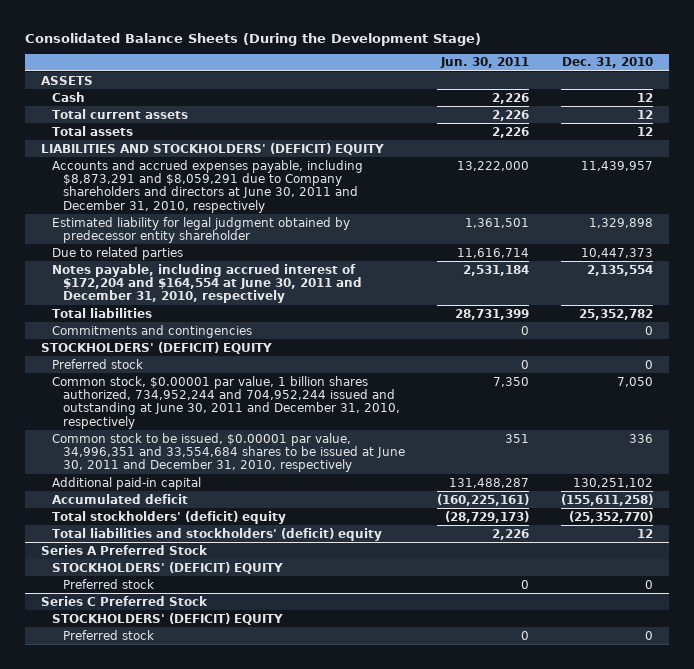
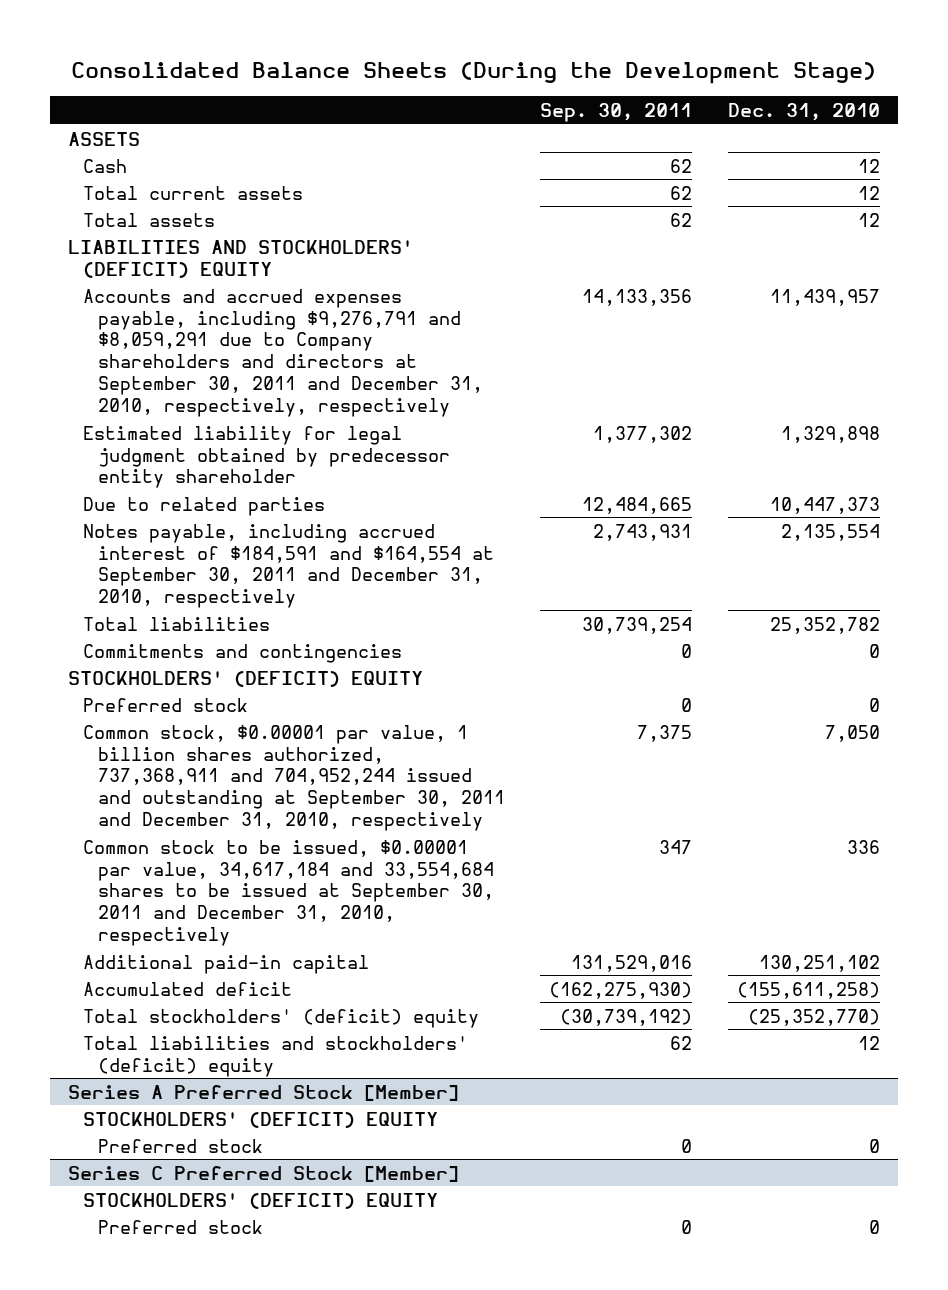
[440,57,530,69] Jun. 30, 2011 -> none
none -> [540,102,693,122] Sep. 30, 2011
[52,159,364,213] Accounts and accrued expenses payable, including $8,873,291 and $8,059,291 due to Company shareholders and directors at June 30, 2011 and December 31, 2010, respectively -> [82,288,483,418] Accounts and accrued expenses payable, including $9,276,791 and $8,059,291 due to Company shareholders and directors at September 30, 2011 and December 31, 2010, respectively, respectively
[52,263,363,304] Notes payable, including accrued interest of $172,204 and $164,554 at June 30, 2011 and December 31, 2010, respectively -> [82,523,494,609] Notes payable, including accrued interest of $184,591 and $164,554 at September 30, 2011 and December 31, 2010, respectively
[52,375,401,429] Common stock, $0.00001 par value, 1 billion shares authorized, 734,952,244 and 704,952,244 issued and outstanding at June 30, 2011 and December 31, 2010, respectively -> [82,724,505,832] Common stock, $0.00001 par value, 1 billion shares authorized, 737,368,911 and 704,952,244 issued and outstanding at September 30, 2011 and December 31, 2010, respectively
[52,432,406,473] Common stock to be issued, $0.00001 par value, 34,996,351 and 33,554,684 shares to be issued at June 30, 2011 and December 31, 2010, respectively -> [82,839,494,947] Common stock to be issued, $0.00001 par value, 34,617,184 and 33,554,684 shares to be issued at September 30, 2011 and December 31, 2010, respectively
[41,544,209,555] Series A Preferred Stock -> [67,1084,459,1101] Series A Preferred Stock [Member]
[41,595,209,606] Series C Preferred Stock -> [67,1165,459,1182] Series C Preferred Stock [Member]

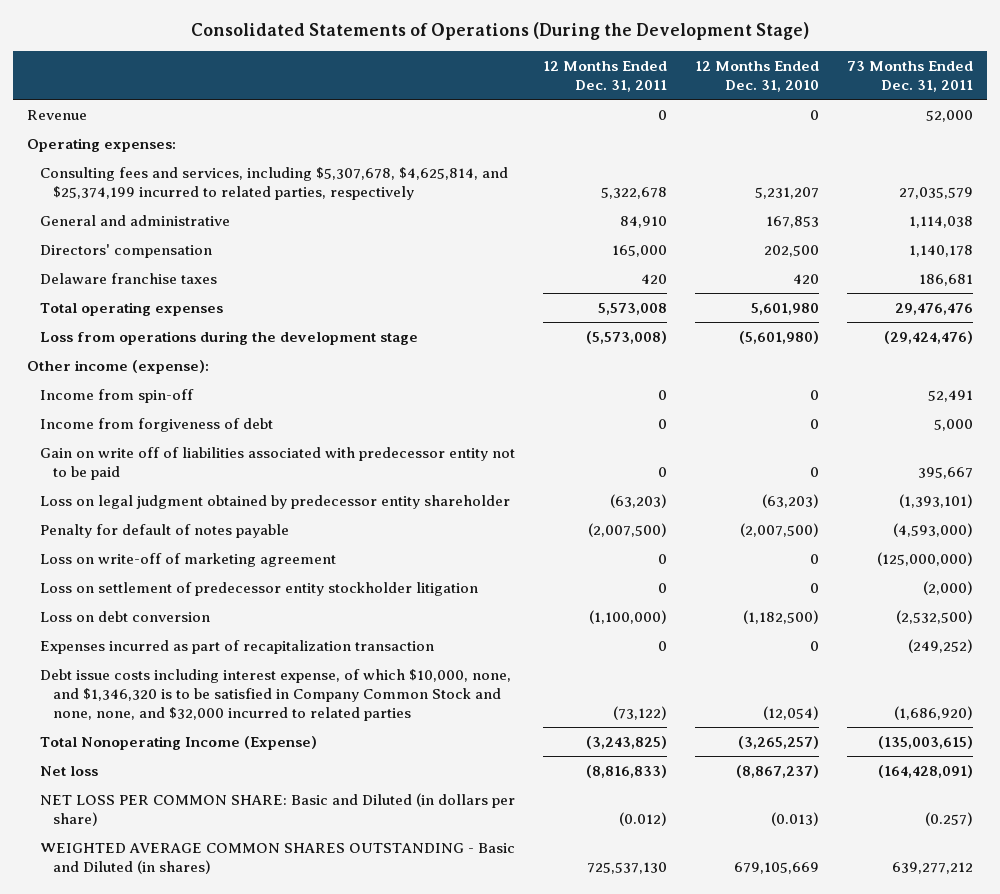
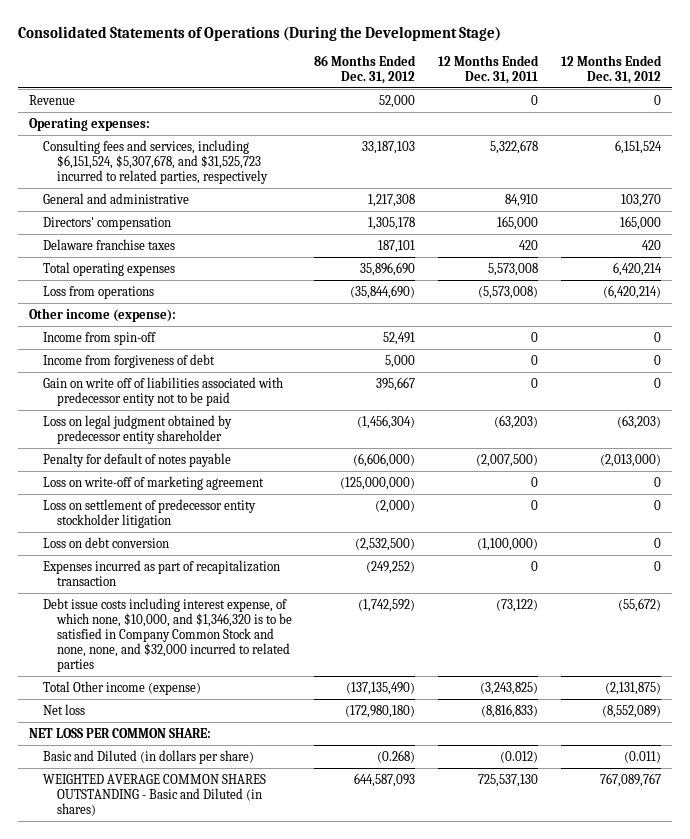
[694,60,819,92] 12 Months Ended Dec. 31, 2010 -> none
[846,60,973,92] 73 Months Ended Dec. 31, 2011 -> none
none -> [314,54,417,84] 86 Months Ended Dec. 31, 2012
none -> [560,54,662,84] 12 Months Ended Dec. 31, 2012
[39,166,508,200] Consulting fees and services, including $5,307,678, $4,625,814, and $25,374,199 incurred to related parties, respectively -> [42,139,268,184] Consulting fees and services, including $6,151,524, $5,307,678, and $31,525,723 incurred to related parties, respectively
[39,330,418,345] Loss from operations during the development stage -> [42,285,154,299] Loss from operations
[39,668,511,722] Debt issue costs including interest expense, of which $10,000, none, and $1,346,320 is to be satisfied in Company Common Stock and none, none, and $32,000 incurred to related parties -> [42,597,292,672] Debt issue costs including interest expense, of which none, $10,000, and $1,346,320 is to be satisfied in Company Common Stock and none, none, and $32,000 incurred to related parties
[39,735,317,750] Total Nonoperating Income (Expense) -> [42,680,201,695] Total Other income (expense)
none -> [29,727,212,738] NET LOSS PER COMMON SHARE:
[39,792,515,826] NET LOSS PER COMMON SHARE: Basic and Diluted (in dollars per share) -> [42,749,254,764] Basic and Diluted (in dollars per share)

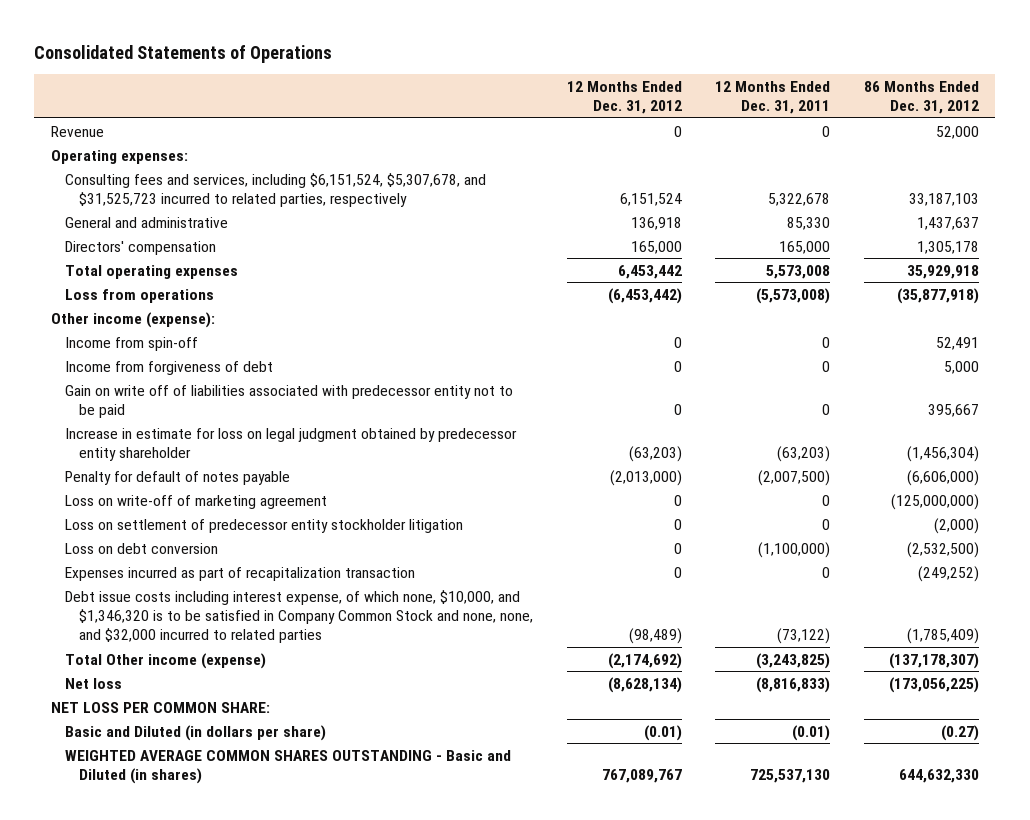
[17,25,501,41] Consolidated Statements of Operations (During the Development Stage) -> [34,44,333,63] Consolidated Statements of Operations
[368,193,416,207] 1,217,308 -> [916,216,979,230] 1,437,637
[504,193,538,207] 84,910 -> [787,216,831,230] 85,330
[620,193,661,207] 103,270 -> [630,216,682,230] 136,918
[42,238,175,250] Delaware franchise taxes -> none
[360,261,416,276] 35,896,690 -> [906,264,979,279] 35,929,918
[612,261,662,276] 6,420,214 -> [617,264,682,279] 6,453,442
[350,284,416,299] (35,844,690) -> [896,287,979,304] (35,877,918)
[602,284,661,299] (6,420,214) -> [607,287,682,304] (6,453,442)
[42,414,232,444] Loss on legal judgment obtained by predecessor entity shareholder -> [65,427,518,461] Increase in estimate for loss on legal judgment obtained by predecessor entity shareholder
[358,598,416,612] (1,742,592) -> [906,628,979,645] (1,785,409)
[617,597,661,612] (55,672) -> [628,628,682,645] (98,489)
[346,681,416,695] (137,135,490) -> [888,652,979,669] (137,178,307)
[604,681,661,695] (2,131,875) -> [607,652,682,669] (2,174,692)
[345,704,416,718] (172,980,180) -> [888,676,979,693] (173,056,225)
[601,704,661,718] (8,552,089) -> [607,676,682,693] (8,628,134)
[377,749,416,763] (0.268) -> [940,724,979,741] (0.27)
[499,750,538,763] (0.012) -> [792,724,831,741] (0.01)
[623,750,661,763] (0.011) -> [643,724,682,741] (0.01)
[354,772,416,787] 644,587,093 -> [898,768,979,783] 644,632,330

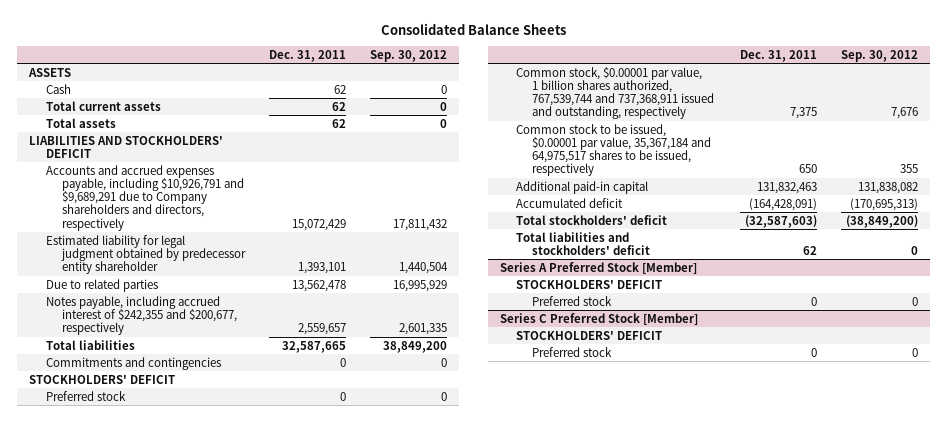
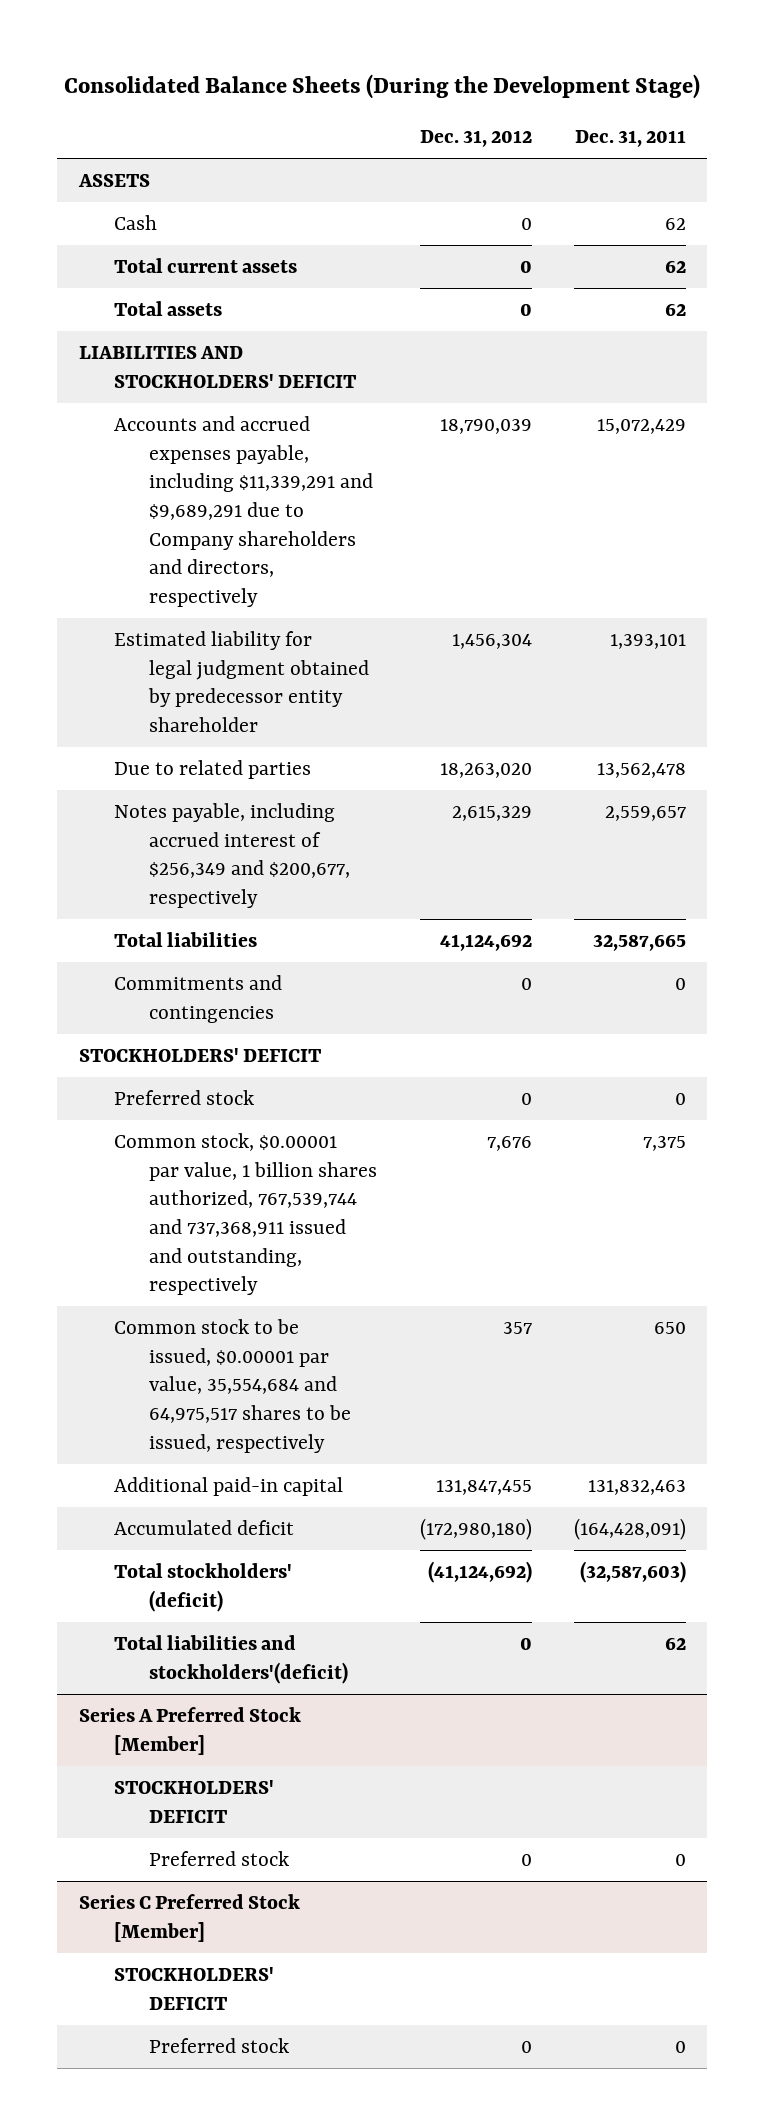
[380,22,566,35] Consolidated Balance Sheets -> [64,73,701,99] Consolidated Balance Sheets (During the Development Stage)
[370,49,448,62] Sep. 30, 2012 -> none
none -> [419,130,532,148] Dec. 31, 2012
[45,164,244,231] Accounts and accrued expenses payable, including $10,926,791 and $9,689,291 due to Company shareholders and directors, respectively -> [113,416,374,607] Accounts and accrued expenses payable, including $11,339,291 and $9,689,291 due to Company shareholders and directors, respectively
[45,295,237,336] Notes payable, including accrued interest of $242,355 and $200,677, respectively -> [113,803,351,908] Notes payable, including accrued interest of $256,349 and $200,677, respectively
[516,123,712,177] Common stock to be issued, $0.00001 par value, 35,367,184 and 64,975,517 shares to be issued, respectively -> [113,1319,352,1453] Common stock to be issued, $0.00001 par value, 35,554,684 and 64,975,517 shares to be issued, respectively
[516,214,668,225] Total stockholders' deficit -> [113,1563,292,1612] Total stockholders' (deficit)
[516,231,651,255] Total liabilities and stockholders' deficit -> [113,1635,349,1684] Total liabilities and stockholders'(deficit)

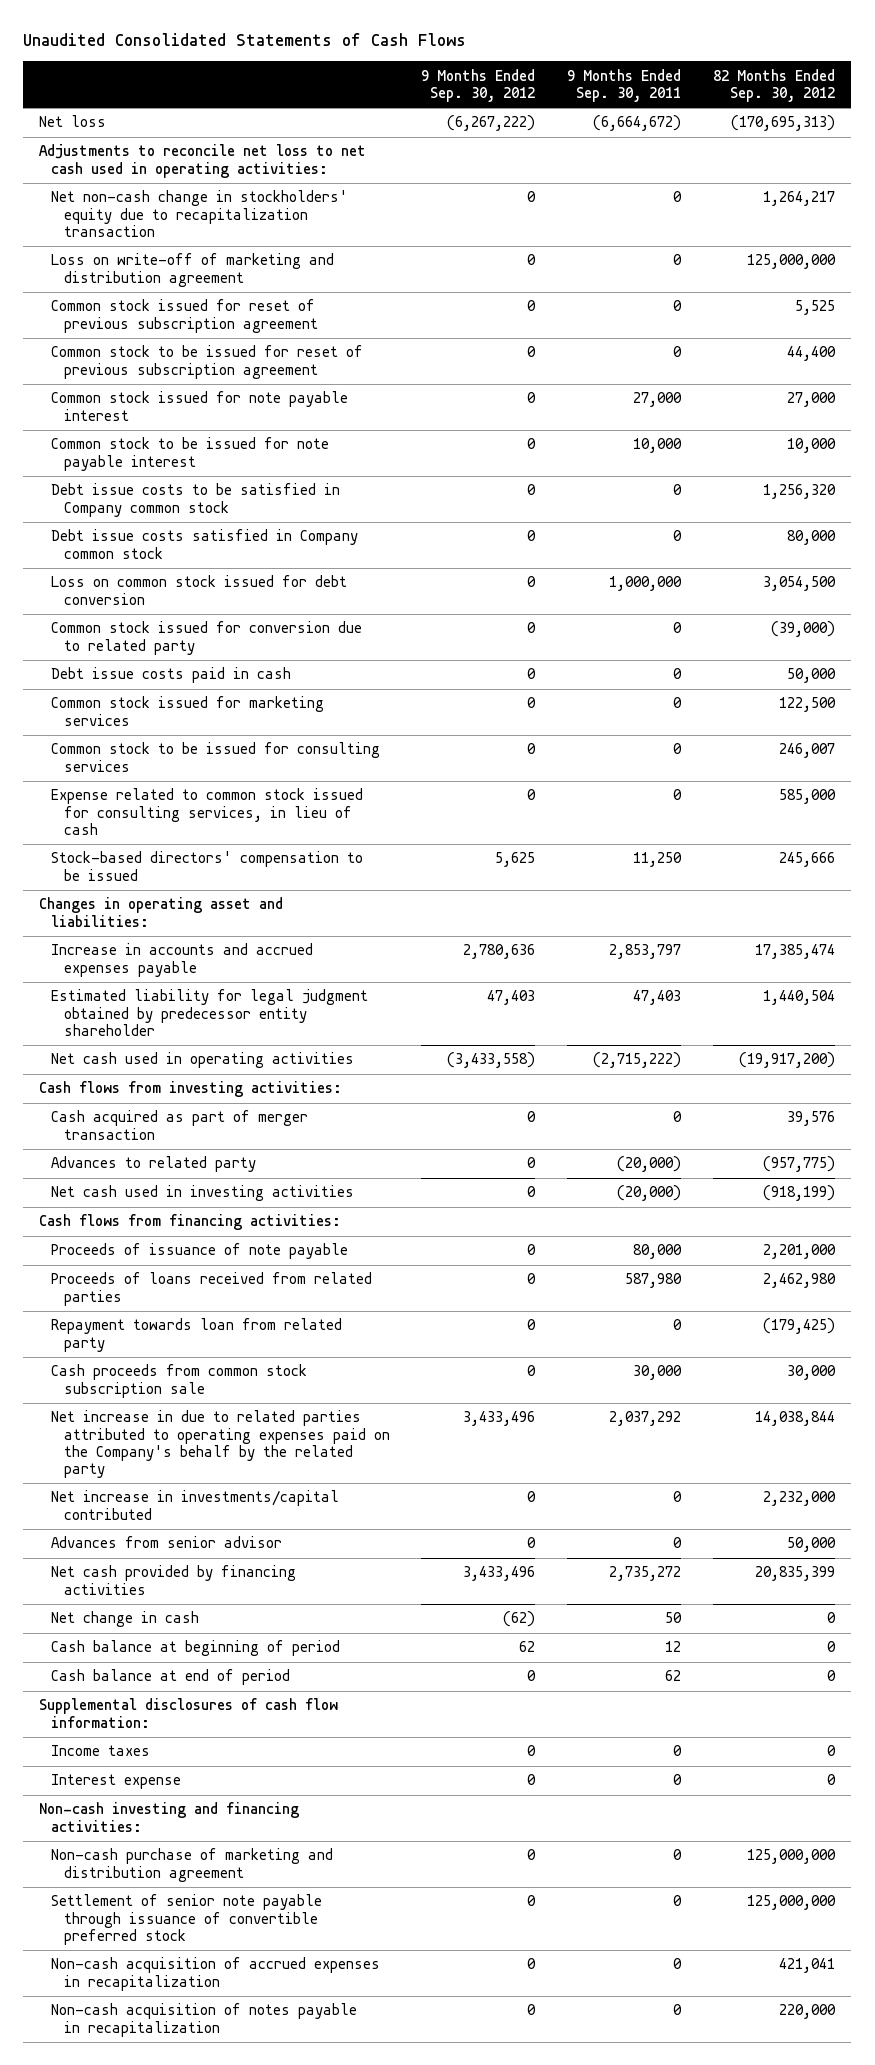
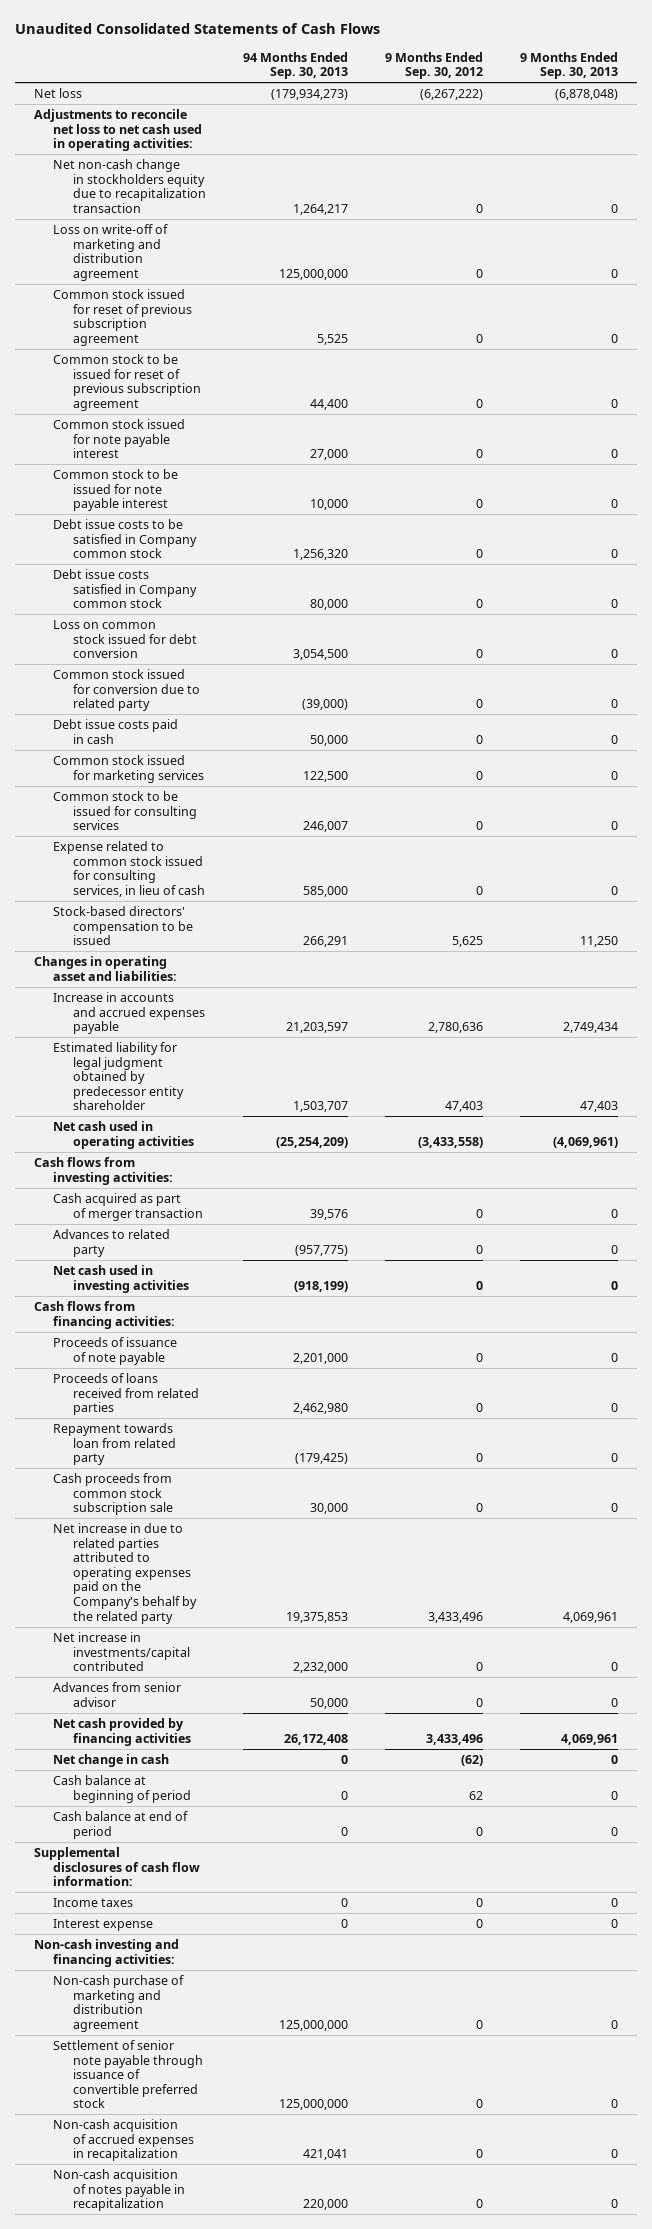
[567,68,682,102] 9 Months Ended Sep. 30, 2011 -> none
[713,68,836,102] 82 Months Ended Sep. 30, 2012 -> none
none -> [242,51,348,80] 94 Months Ended Sep. 30, 2013
none -> [520,51,619,80] 9 Months Ended Sep. 30, 2013
[51,190,349,237] Net non-cash change in stockholders' equity due to recapitalization transaction -> [53,159,206,213] Net non-cash change in stockholders equity due to recapitalization transaction

